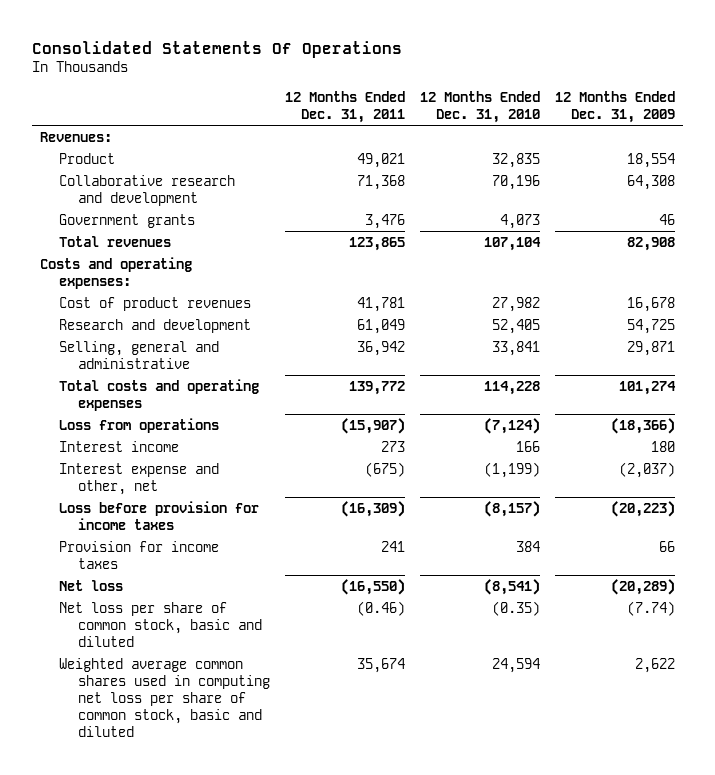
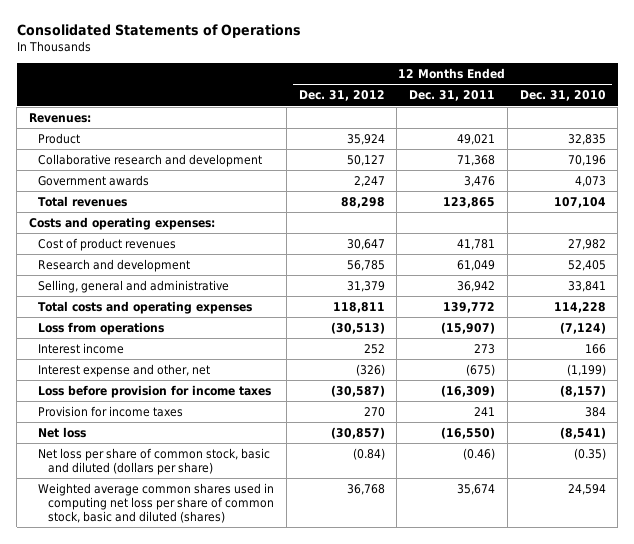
[32,40,403,58] Consolidated Statements Of Operations -> [16,24,301,39] Consolidated Statements of Operations
[555,91,676,123] 12 Months Ended Dec. 31, 2009 -> none
none -> [298,90,385,102] Dec. 31, 2012
[58,214,195,229] Government grants -> [38,174,150,186] Government awards
[58,602,262,647] Net loss per share of common stock, basic and diluted -> [38,447,271,476] Net loss per share of common stock, basic and diluted (dollars per share)
[58,658,270,737] Weighted average common shares used in computing net loss per share of common stock, basic and diluted -> [38,482,275,524] Weighted average common shares used in computing net loss per share of common stock, basic and diluted (shares)

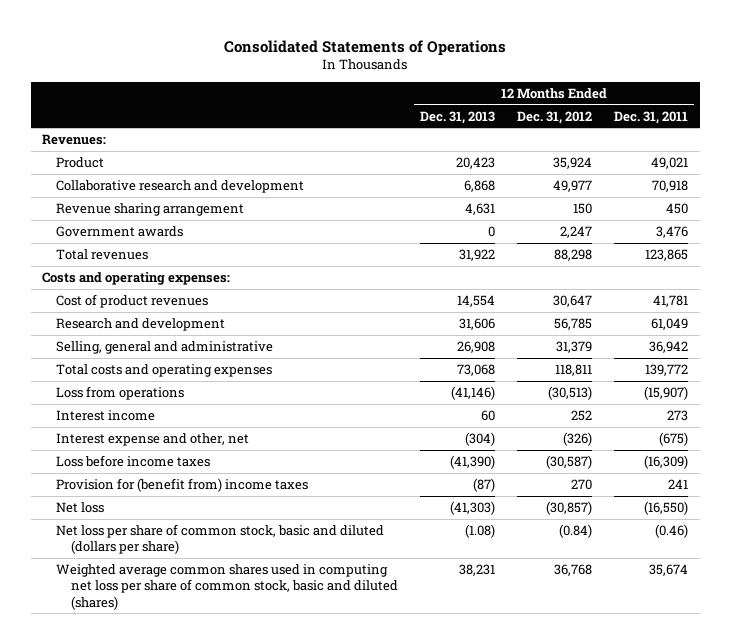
[519,90,606,102] Dec. 31, 2010 -> none
none -> [419,110,495,124] Dec. 31, 2013
[346,154,385,166] 50,127 -> [553,179,593,192] 49,977
[457,154,496,166] 71,368 -> [652,179,689,192] 70,918
none -> [56,202,245,216] Revenue sharing arrangement
[38,384,272,398] Loss before provision for income taxes -> [56,454,211,467] Loss before income taxes
[38,405,184,417] Provision for income taxes -> [56,477,309,492] Provision for (benefit from) income taxes

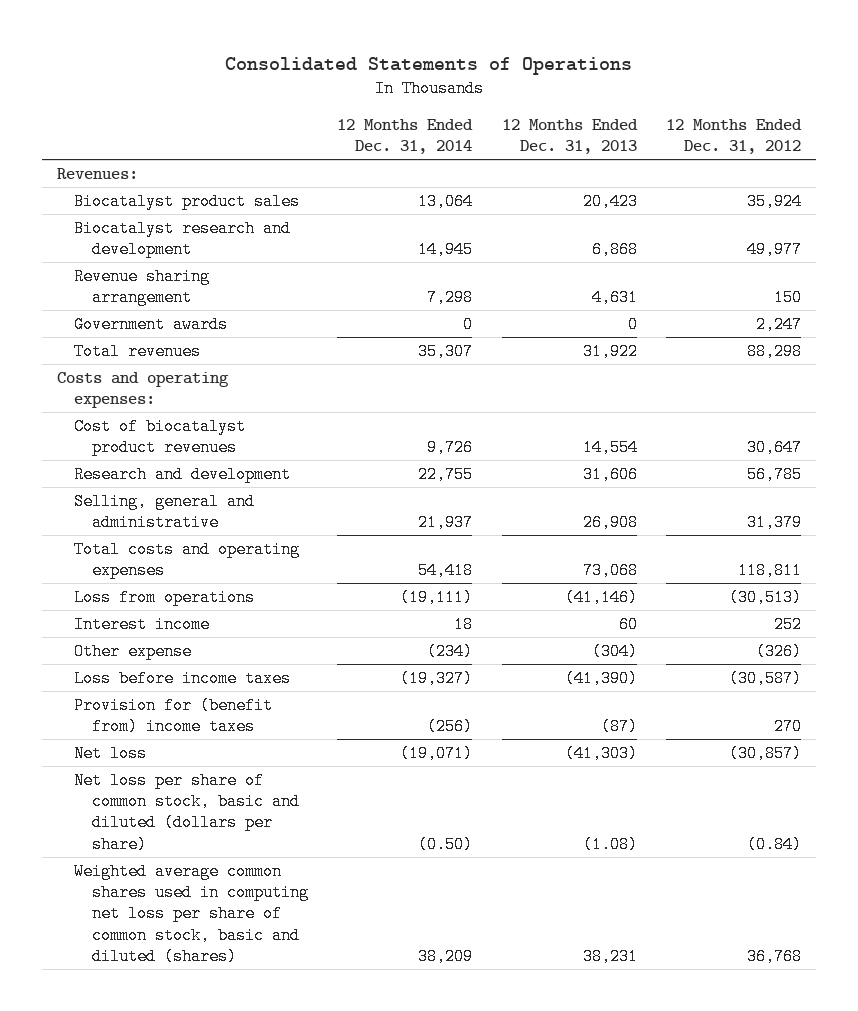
[614,110,689,124] Dec. 31, 2011 -> none
none -> [337,118,474,155] 12 Months Ended Dec. 31, 2014
[56,156,105,168] Product -> [74,192,301,210] Biocatalyst product sales
[56,179,305,193] Collaborative research and development -> [74,219,292,259] Biocatalyst research and development
[56,293,209,308] Cost of product revenues -> [74,417,247,457] Cost of biocatalyst product revenues
[56,432,250,446] Interest expense and other, net -> [74,642,193,660] Other expense

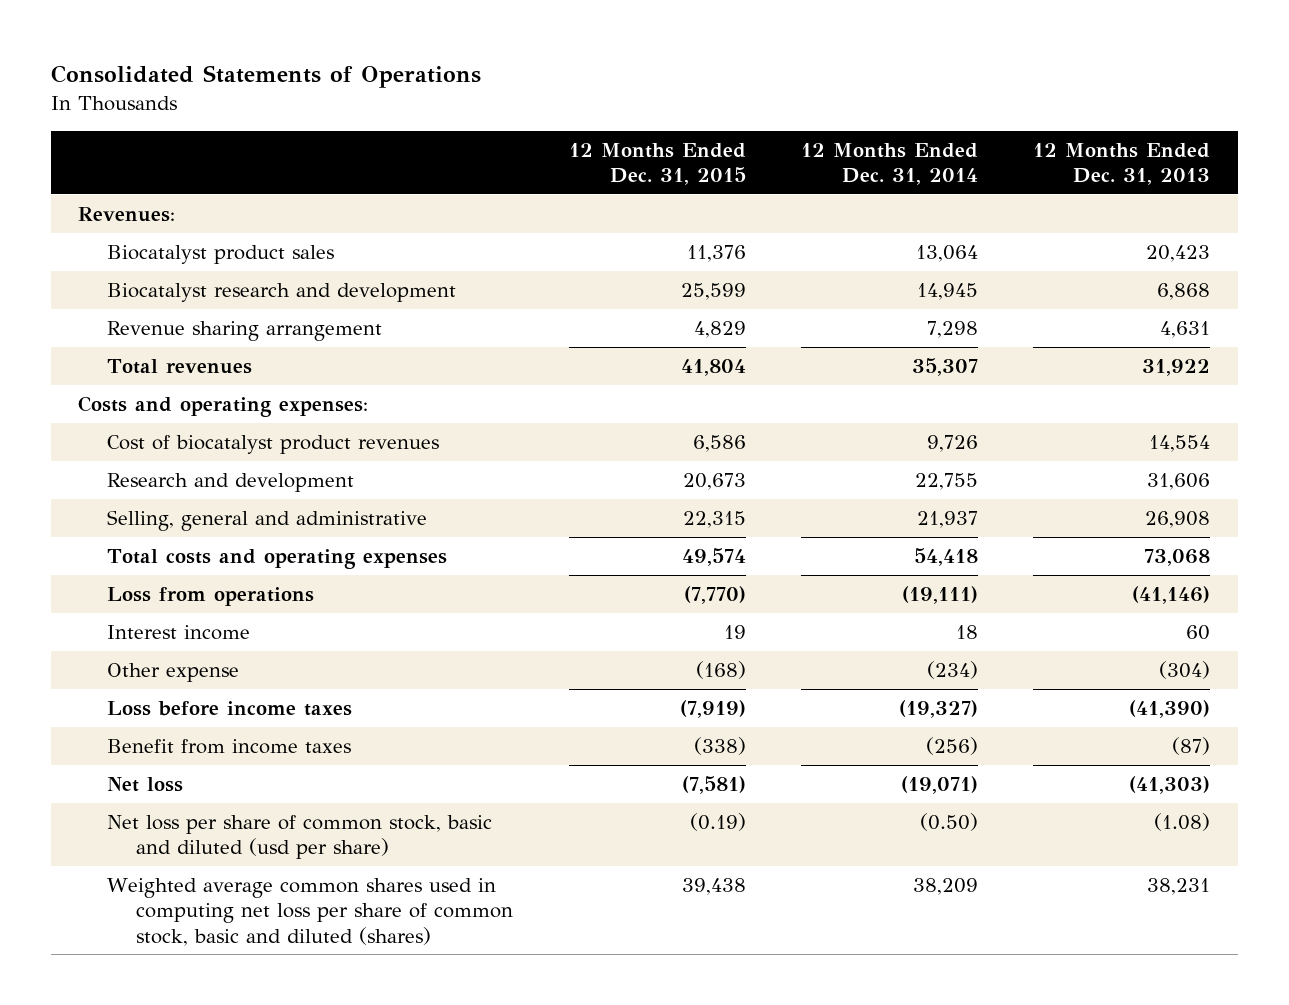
[665,118,802,155] 12 Months Ended Dec. 31, 2012 -> none
none -> [568,142,746,185] 12 Months Ended Dec. 31, 2015
[74,315,229,333] Government awards -> none
[74,696,274,736] Provision for (benefit from) income taxes -> [107,738,352,754] Benefit from income taxes
[74,771,300,853] Net loss per share of common stock, basic and diluted (dollars per share) -> [107,814,493,860] Net loss per share of common stock, basic and diluted (usd per share)

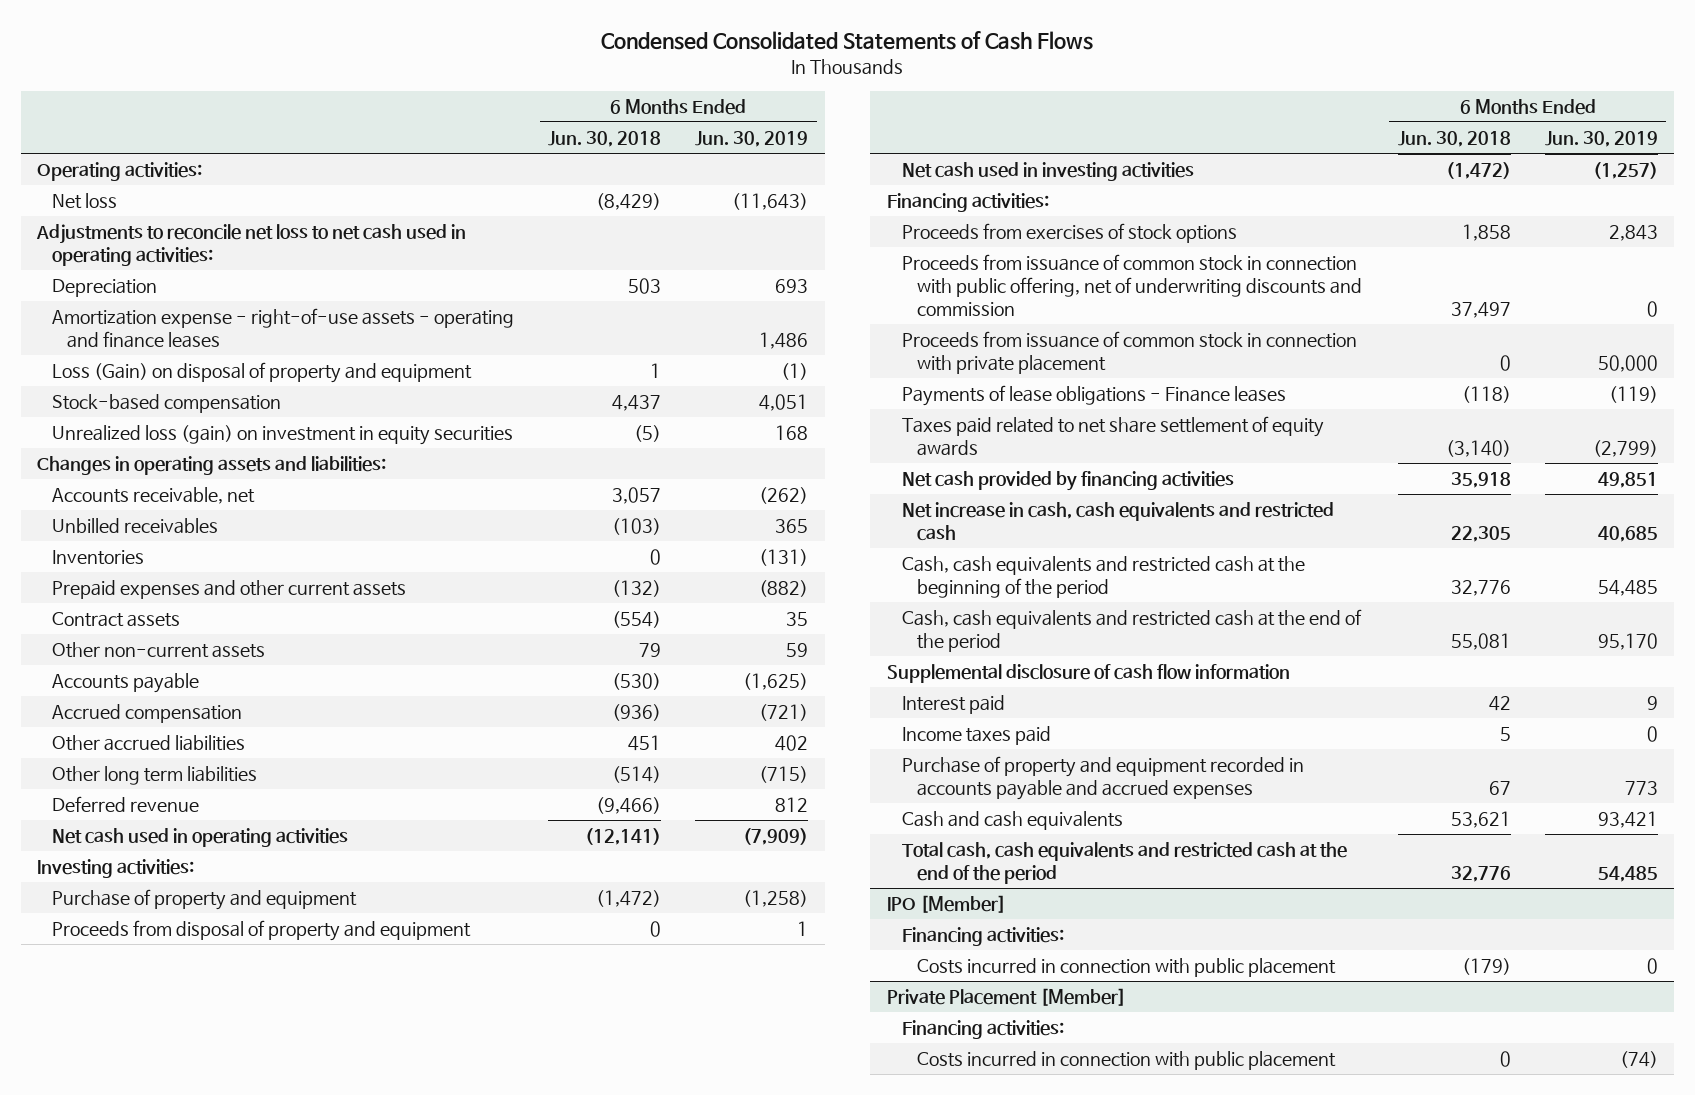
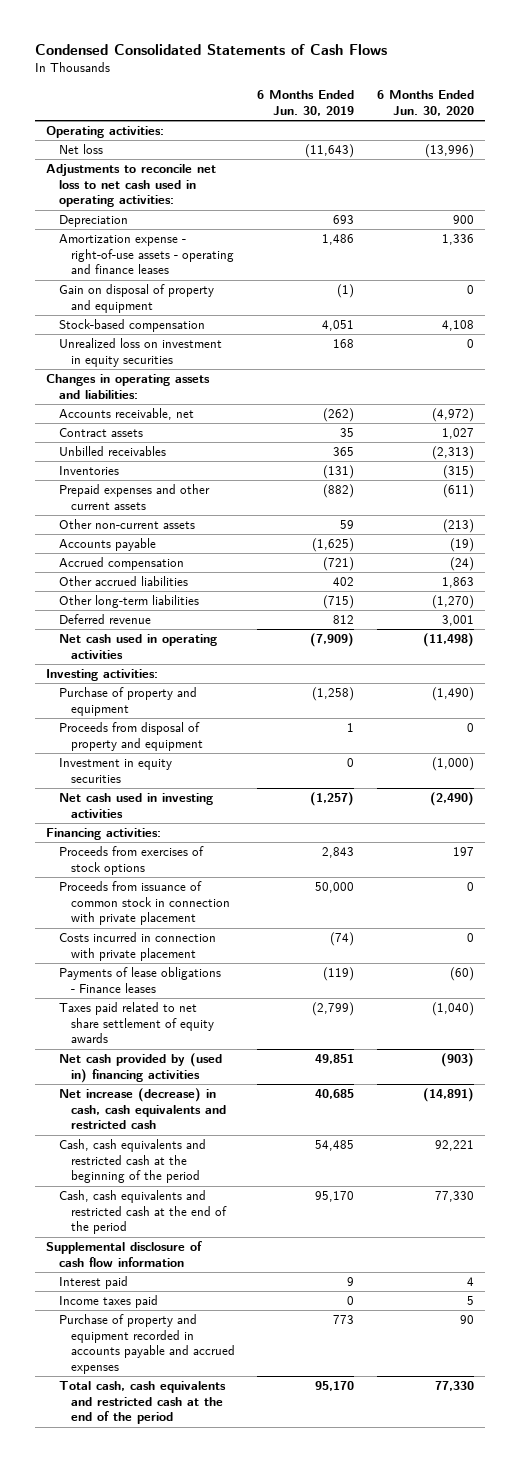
[548,130,662,147] Jun. 30, 2018 -> none
none -> [376,90,474,116] 6 Months Ended Jun. 30, 2020
[52,362,473,384] Loss (Gain) on disposal of property and equipment -> [58,284,214,313] Gain on disposal of property and equipment
[52,425,514,446] Unrealized loss (gain) on investment in equity securities -> [58,338,222,367] Unrealized loss on investment in equity securities
[52,612,181,628] Contract assets -> [58,428,143,438] Contract assets
[52,766,258,786] Other long term liabilities -> [58,595,199,609] Other long-term liabilities
none -> [58,758,172,783] Investment in equity securities
[901,254,1362,316] Proceeds from issuance of common stock in connection with public offering, net of underwriting discounts and commission -> none
none -> [58,932,216,961] Costs incurred in connection with private placement
[901,471,1234,492] Net cash provided by financing activities -> [58,1053,222,1083] Net cash provided by (used in) financing activities
[901,502,1334,541] Net increase in cash, cash equivalents and restricted cash -> [58,1088,227,1130] Net increase (decrease) in cash, cash equivalents and restricted cash
[901,811,1123,831] Cash and cash equivalents -> none
[886,895,1006,914] IPO [Member] -> none
[901,927,1064,947] Financing activities: -> none
[916,958,1336,978] Costs incurred in connection with public placement -> none
[886,988,1126,1007] Private Placement [Member] -> none
[901,1020,1064,1040] Financing activities: -> none
[916,1051,1336,1071] Costs incurred in connection with public placement -> none
[1597,865,1658,882] 54,485 -> [315,1381,355,1392] 95,170

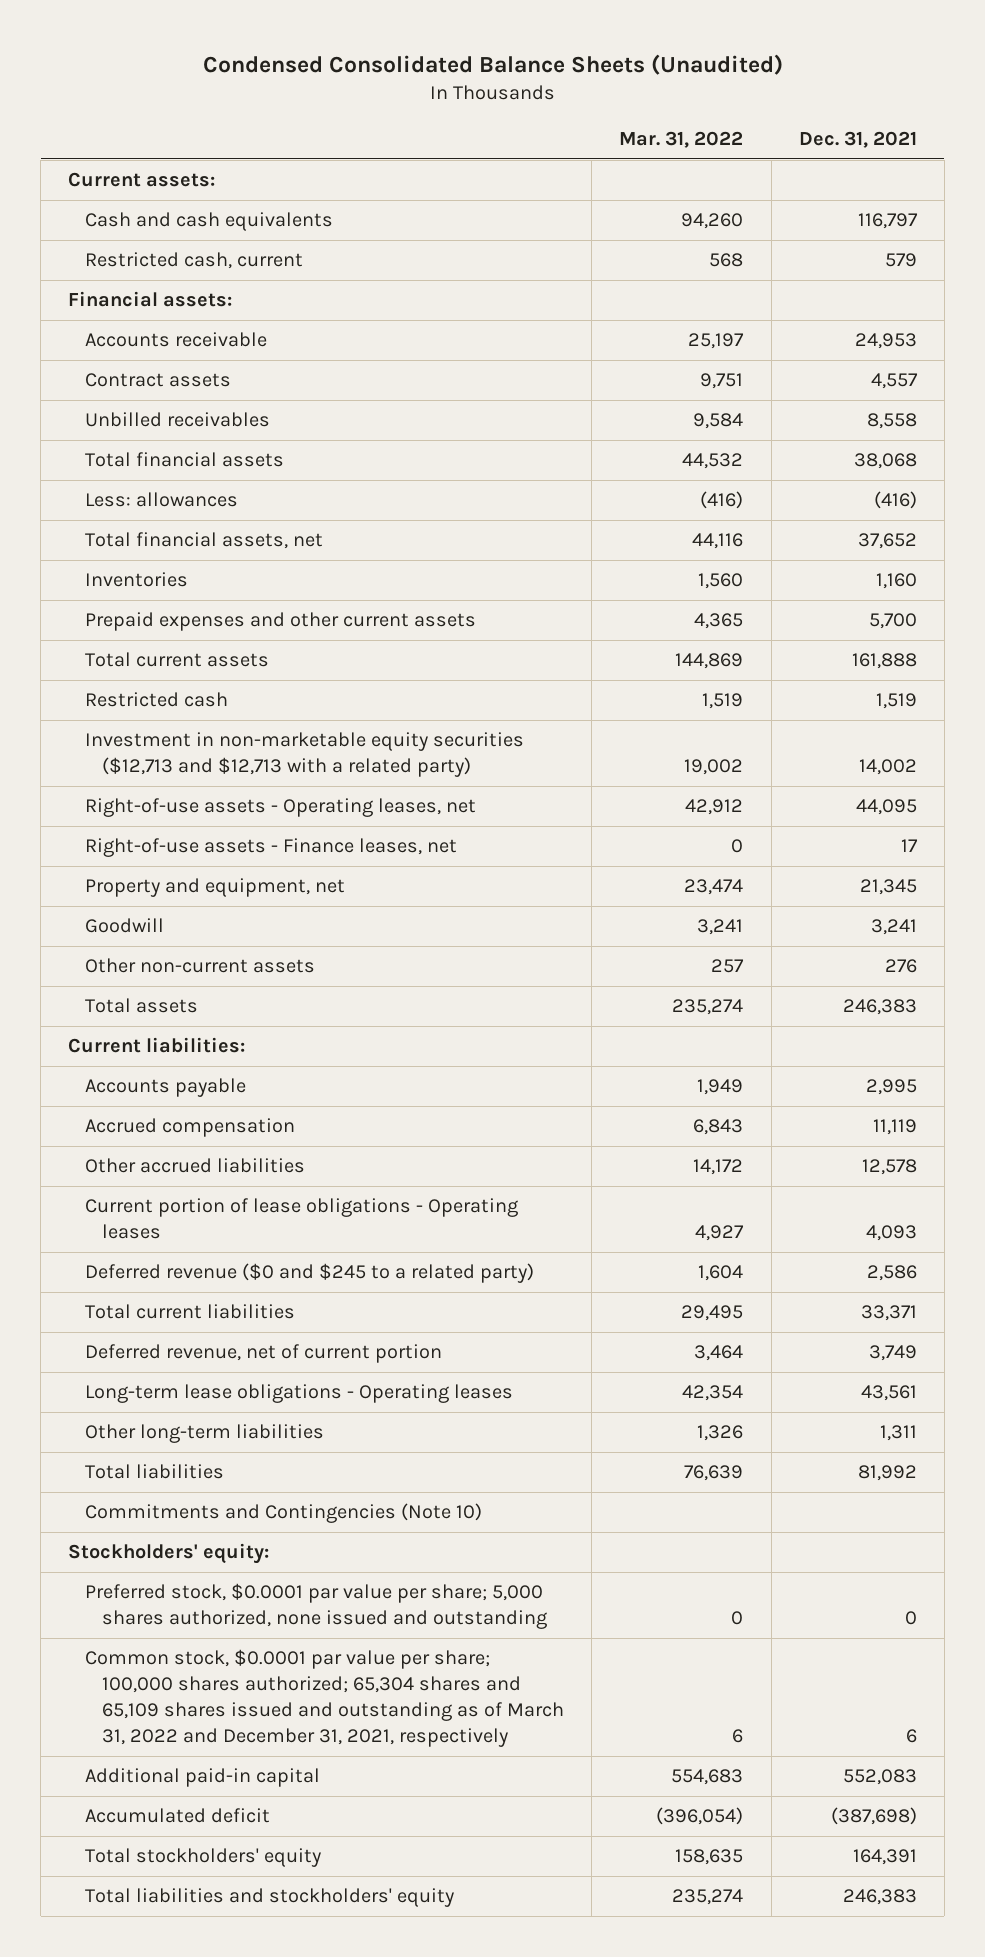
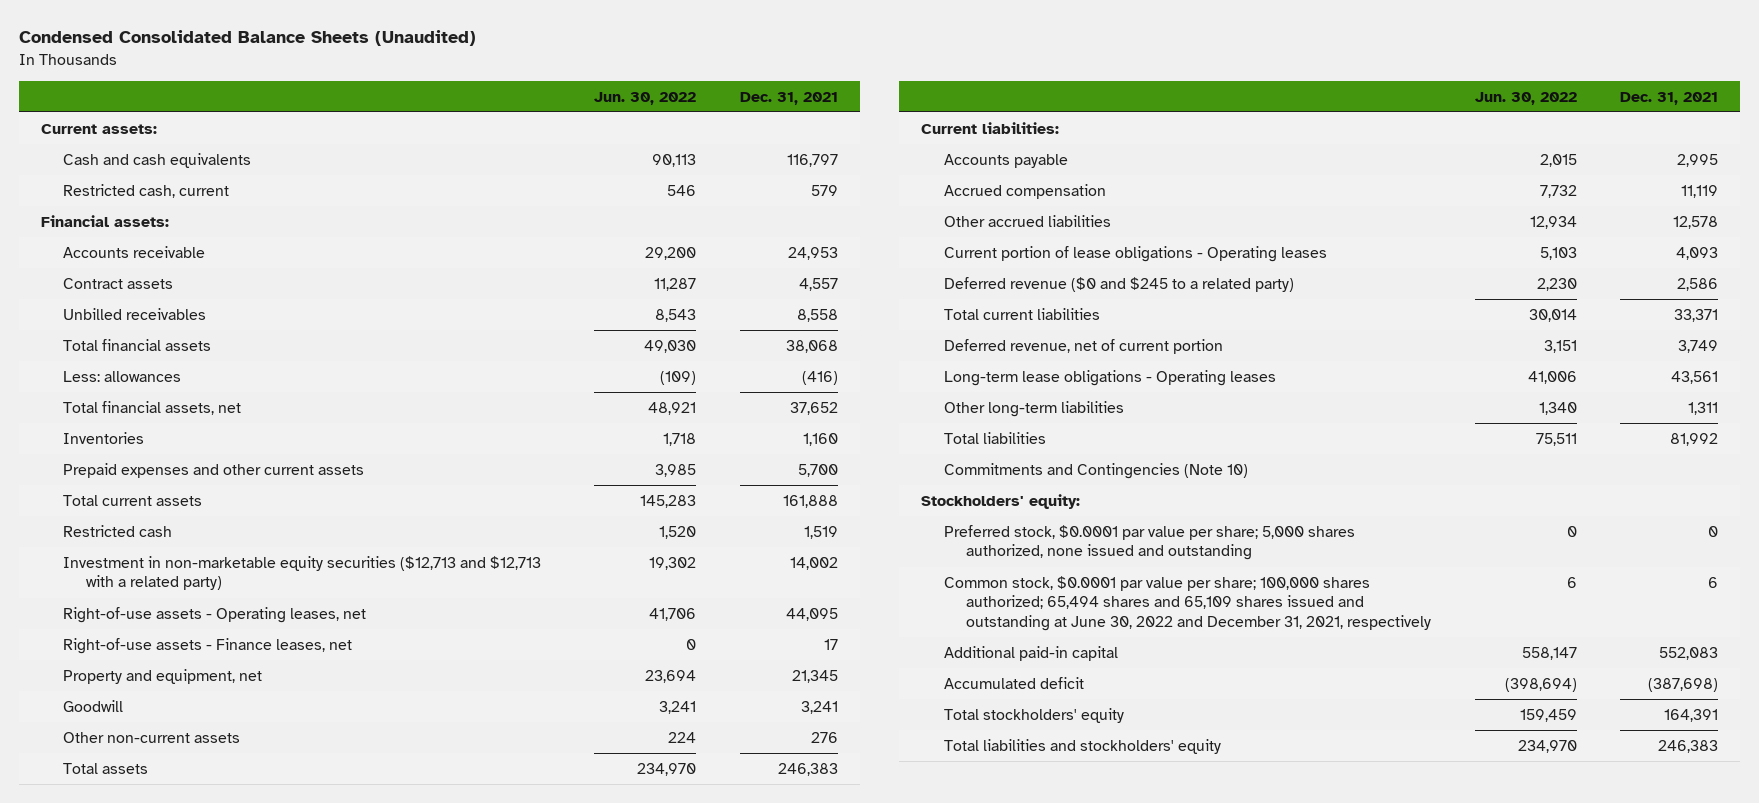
[619,130,744,148] Mar. 31, 2022 -> none
none -> [594,91,697,105] Jun. 30, 2022
[85,1649,564,1748] Common stock, $0.0001 par value per share; 100,000 shares authorized; 65,304 shares and 65,109 shares issued and outstanding as of March 31, 2022 and December 31, 2021, respectively -> [943,575,1432,631] Common stock, $0.0001 par value per share; 100,000 shares authorized; 65,494 shares and 65,109 shares issued and outstanding at June 30, 2022 and December 31, 2021, respectively

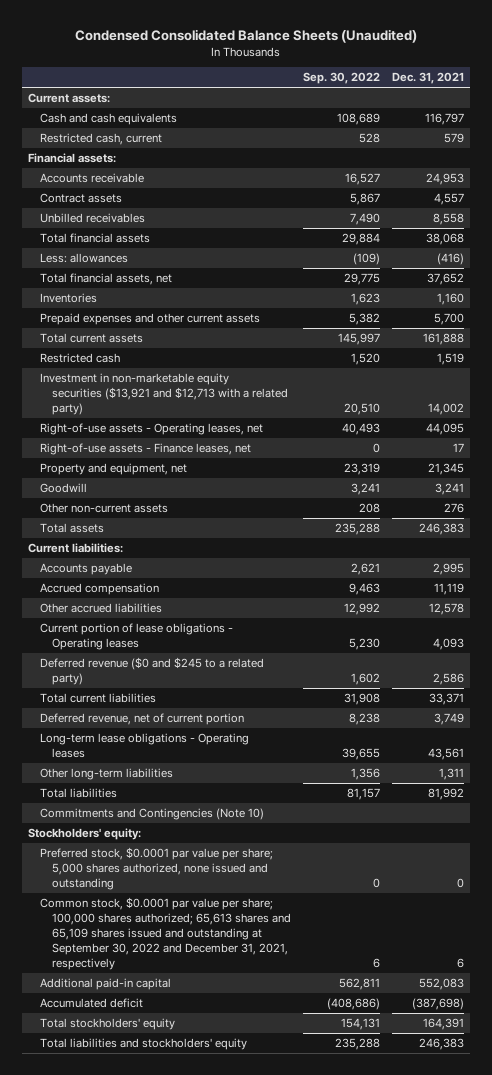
[594,91,697,105] Jun. 30, 2022 -> none
none -> [303,72,381,85] Sep. 30, 2022
[63,555,542,591] Investment in non-marketable equity securities ($12,713 and $12,713 with a related party) -> [40,373,289,416] Investment in non-marketable equity securities ($13,921 and $12,713 with a related party)
[943,575,1432,631] Common stock, $0.0001 par value per share; 100,000 shares authorized; 65,494 shares and 65,109 shares issued and outstanding at June 30, 2022 and December 31, 2021, respectively -> [40,897,292,971] Common stock, $0.0001 par value per share; 100,000 shares authorized; 65,613 shares and 65,109 shares issued and outstanding at September 30, 2022 and December 31, 2021, respectively

